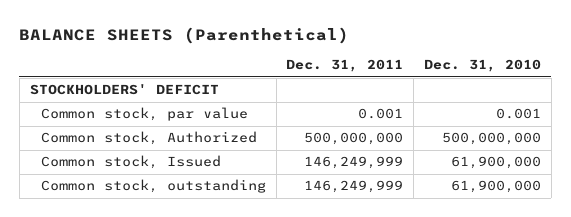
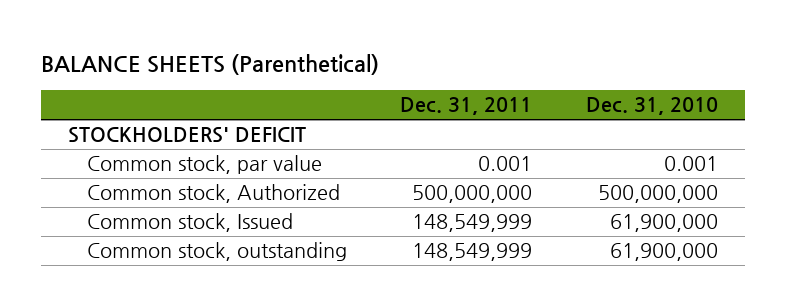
[304,156,404,170] 146,249,999 -> [412,214,533,233] 148,549,999
[304,180,404,194] 146,249,999 -> [412,243,533,262] 148,549,999

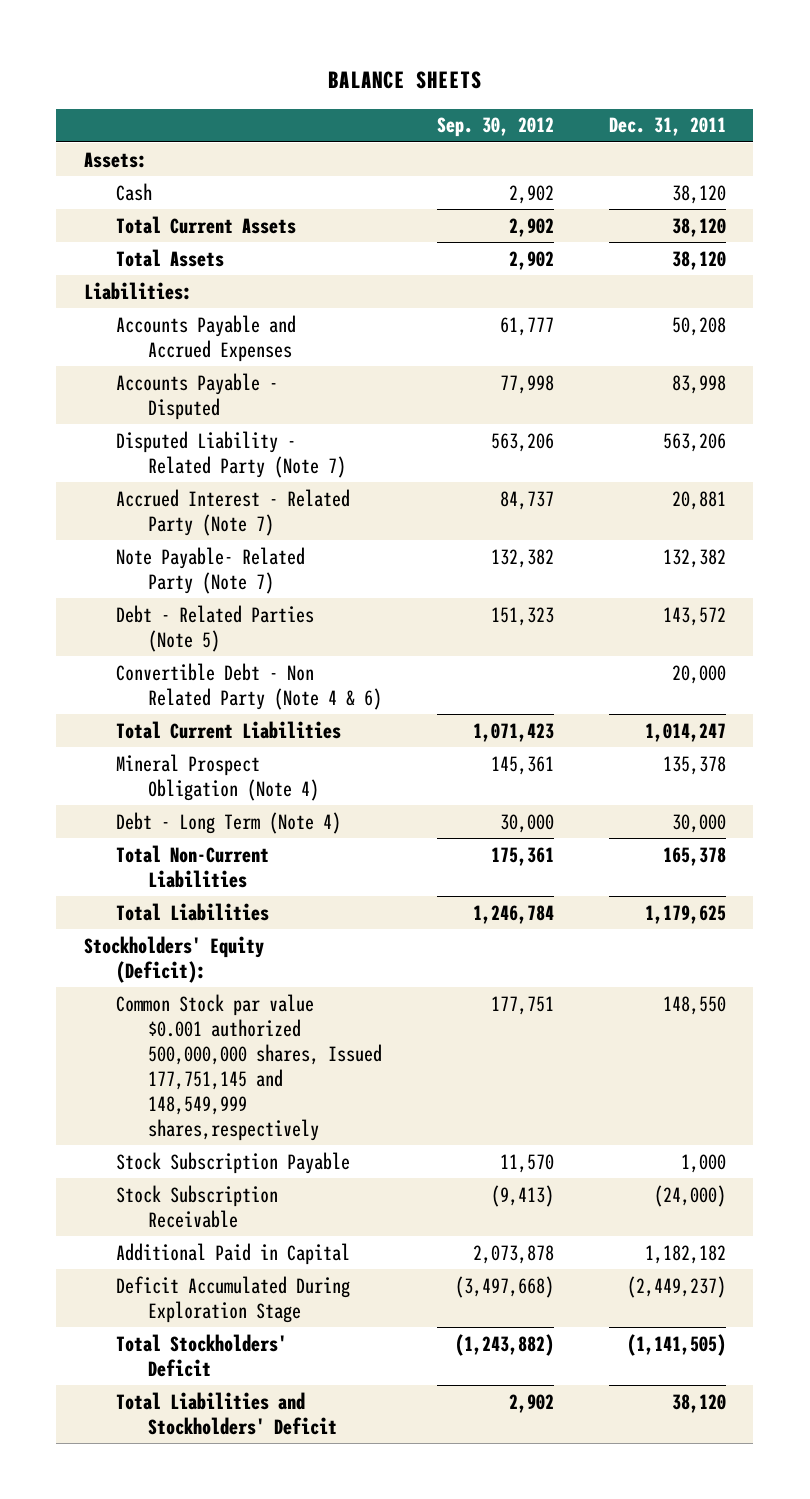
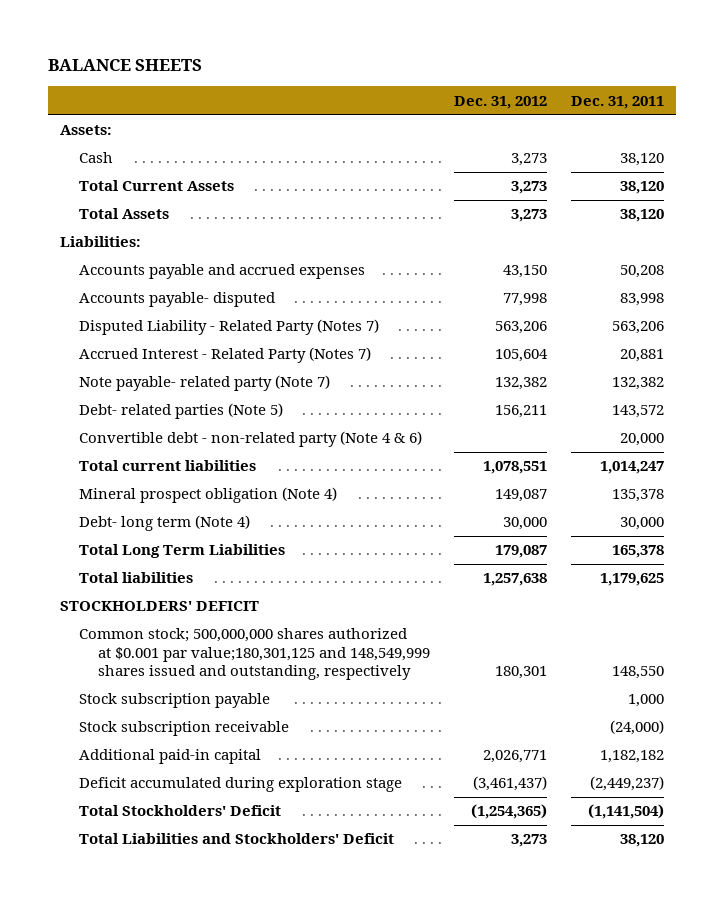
[436,117,554,138] Sep. 30, 2012 -> none
none -> [453,95,547,109] Dec. 31, 2012
[115,314,296,362] Accounts Payable and Accrued Expenses -> [79,264,366,280] Accounts payable and accrued expenses
[115,372,278,420] Accounts Payable - Disputed -> [79,292,276,308] Accounts payable- disputed
[115,430,346,478] Disputed Liability - Related Party (Note 7) -> [79,319,380,336] Disputed Liability - Related Party (Notes 7)
[115,488,350,536] Accrued Interest - Related Party (Note 7) -> [79,347,372,364] Accrued Interest - Related Party (Notes 7)
[115,546,305,594] Note Payable- Related Party (Note 7) -> [79,375,331,392] Note payable- related party (Note 7)
[115,604,314,652] Debt - Related Parties (Note 5) -> [79,403,284,420] Debt- related parties (Note 5)
[115,662,382,710] Convertible Debt - Non Related Party (Note 4 & 6) -> [79,431,423,448] Convertible debt - non-related party (Note 4 & 6)
[115,720,341,739] Total Current Liabilities -> [79,460,257,472] Total current liabilities
[115,753,319,801] Mineral Prospect Obligation (Note 4) -> [79,487,338,504] Mineral prospect obligation (Note 4)
[115,811,341,834] Debt - Long Term (Note 4) -> [79,515,251,532] Debt- long term (Note 4)
[115,844,269,888] Total Non-Current Liabilities -> [79,544,286,559] Total Long Term Liabilities
[115,902,269,921] Total Liabilities -> [79,572,194,584] Total liabilities
[83,935,264,983] Stockholders' Equity (Deficit): -> [60,601,260,612] STOCKHOLDERS' DEFICIT
[115,993,382,1141] Common Stock par value $0.001 authorized 500,000,000 shares, Issued 177,751,145 and 148,549,999 shares,respectively -> [79,628,430,681] Common stock; 500,000,000 shares authorized at $0.001 par value;180,301,125 and 148,549,999 shares issued and outstanding, respectively
[115,1151,350,1174] Stock Subscription Payable -> [79,693,271,709] Stock subscription payable
[115,1184,278,1228] Stock Subscription Receivable -> [79,721,290,737] Stock subscription receivable
[115,1242,350,1265] Additional Paid in Capital -> [79,749,262,765] Additional paid-in capital
[115,1275,350,1323] Deficit Accumulated During Exploration Stage -> [79,777,403,793] Deficit accumulated during exploration stage
[626,1333,726,1356] (1,141,505) -> [588,804,665,820] (1,141,504)

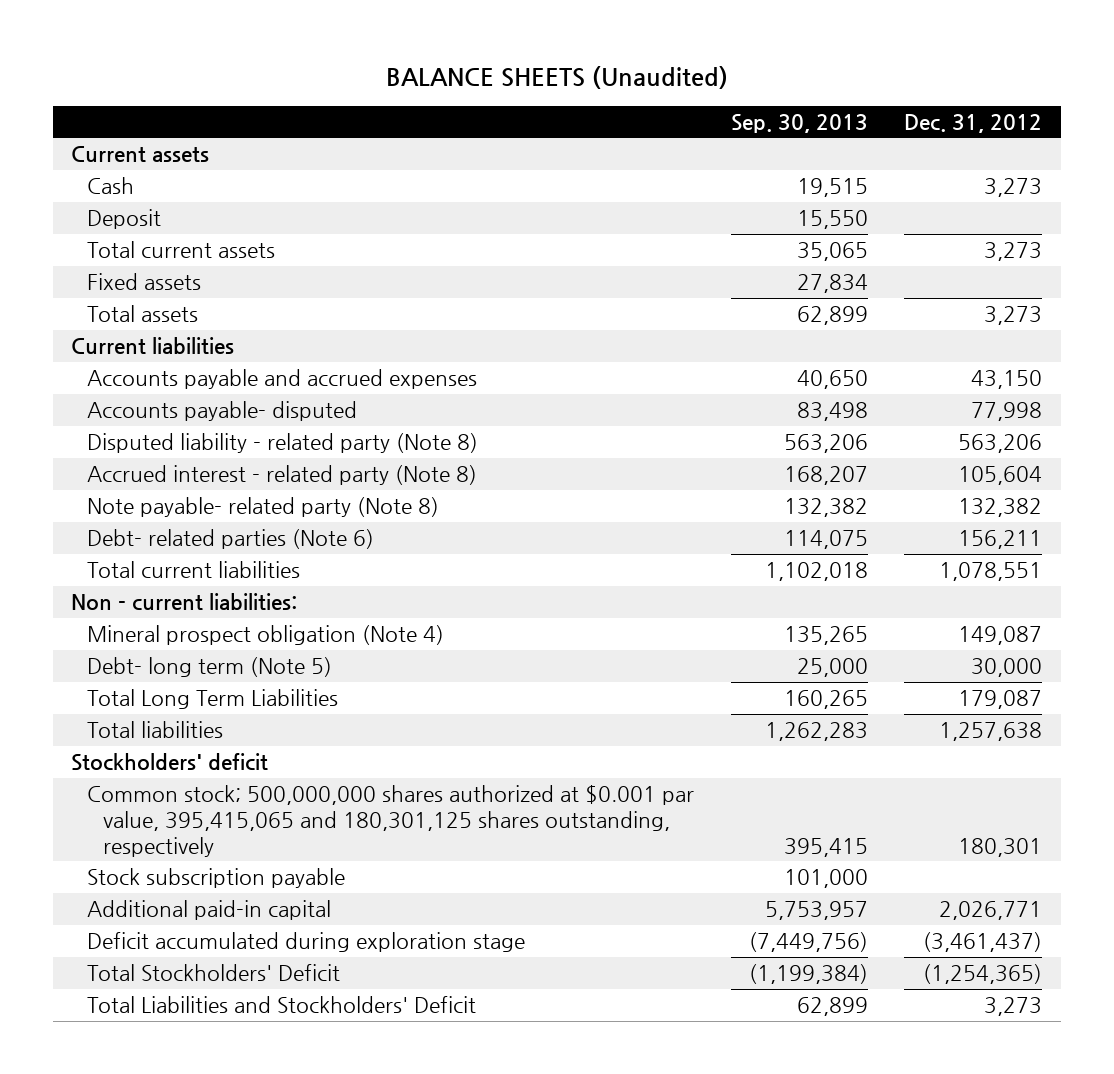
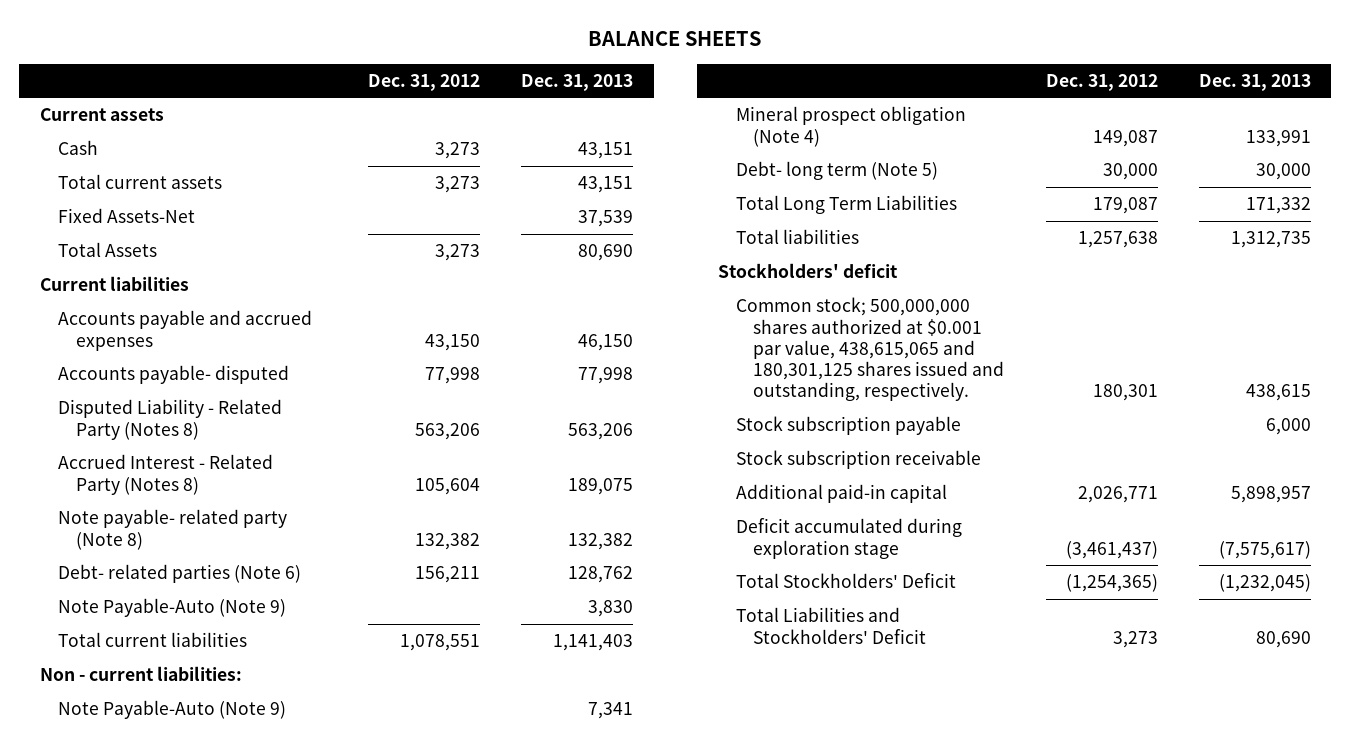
[385,66,728,90] BALANCE SHEETS (Unaudited) -> [588,31,762,47] BALANCE SHEETS
[730,113,868,133] Sep. 30, 2013 -> none
none -> [521,73,634,91] Dec. 31, 2013
[87,209,162,230] Deposit -> none
[87,273,202,291] Fixed assets -> [57,208,195,224] Fixed Assets-Net
[87,305,199,323] Total assets -> [57,242,157,258] Total Assets
[87,433,479,454] Disputed liability - related party (Note 8) -> [57,399,282,440] Disputed Liability - Related Party (Notes 8)
[87,465,478,486] Accrued interest - related party (Note 8) -> [57,454,273,495] Accrued Interest - Related Party (Notes 8)
none -> [57,598,286,618] Note Payable-Auto (Note 9)
none -> [57,700,286,720] Note Payable-Auto (Note 9)
[87,785,695,857] Common stock; 500,000,000 shares authorized at $0.001 par value, 395,415,065 and 180,301,125 shares outstanding, respectively -> [735,297,1005,402] Common stock; 500,000,000 shares authorized at $0.001 par value, 438,615,065 and 180,301,125 shares issued and outstanding, respectively.
none -> [735,450,981,470] Stock subscription receivable

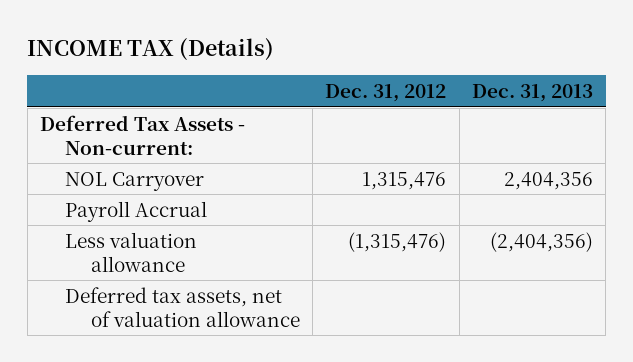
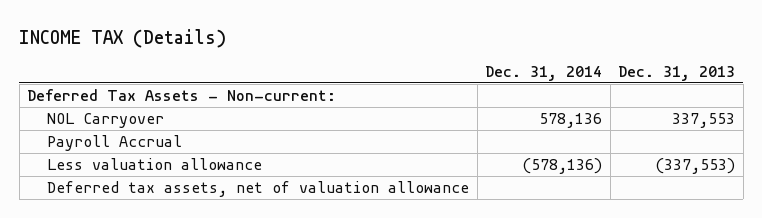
[325,83,447,102] Dec. 31, 2012 -> none
none -> [485,65,603,81] Dec. 31, 2014
[504,171,594,190] 2,404,356 -> [672,113,736,129] 337,553
[490,231,594,252] (2,404,356) -> [655,158,736,175] (337,553)

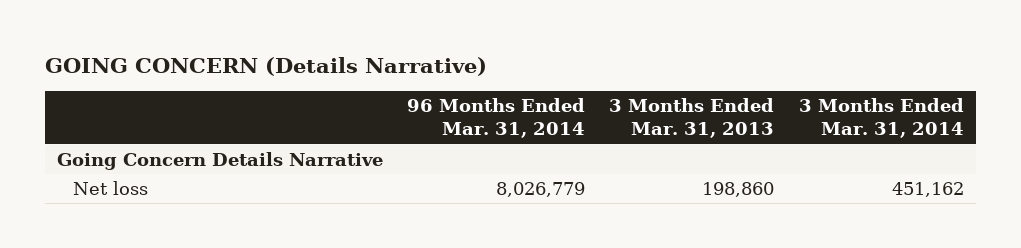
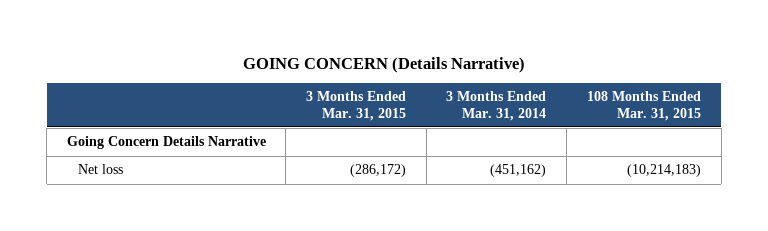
[407,98,586,139] 96 Months Ended Mar. 31, 2014 -> none
[609,98,775,139] 3 Months Ended Mar. 31, 2013 -> none
none -> [306,91,407,121] 3 Months Ended Mar. 31, 2015
none -> [586,91,701,121] 108 Months Ended Mar. 31, 2015
[891,182,964,198] 451,162 -> [490,164,547,178] (451,162)

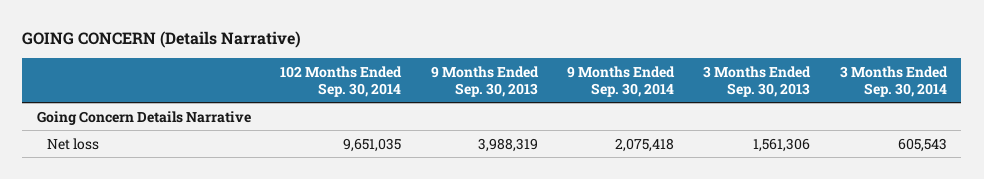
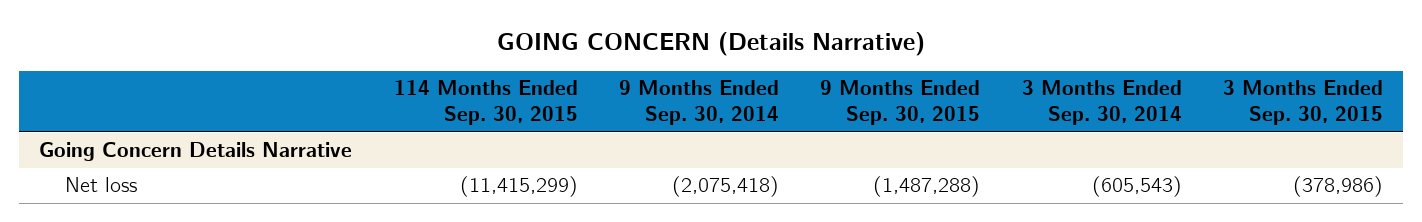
[280,66,403,97] 102 Months Ended Sep. 30, 2014 -> none
[430,66,539,97] 9 Months Ended Sep. 30, 2013 -> none
[703,66,812,97] 3 Months Ended Sep. 30, 2013 -> none
none -> [393,80,578,126] 114 Months Ended Sep. 30, 2015
none -> [820,80,981,126] 9 Months Ended Sep. 30, 2015
none -> [1222,80,1383,126] 3 Months Ended Sep. 30, 2015
[615,137,675,152] 2,075,418 -> [671,176,779,198] (2,075,418)
[897,137,947,152] 605,543 -> [1091,176,1182,198] (605,543)

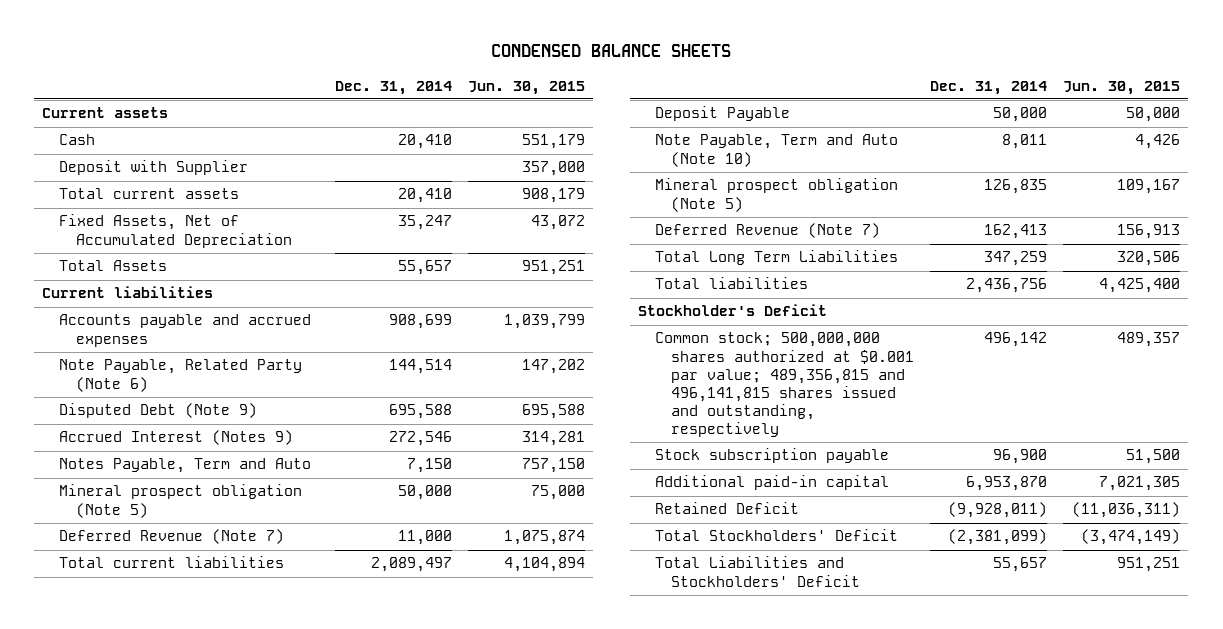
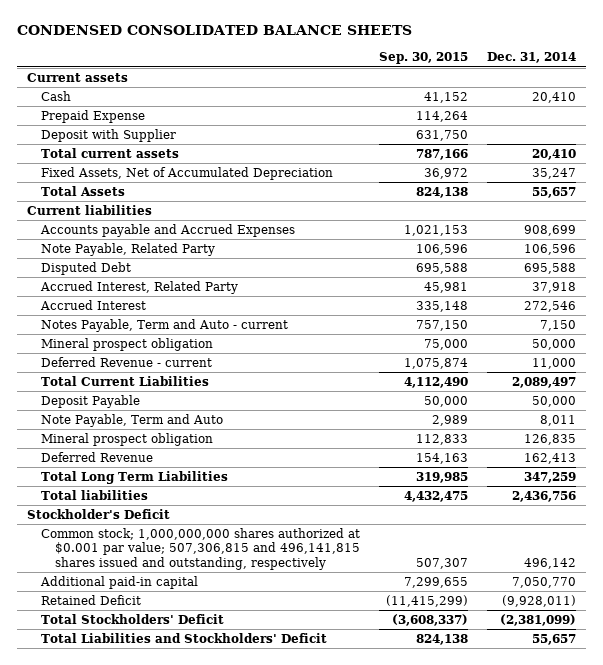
[491,44,732,58] CONDENSED BALANCE SHEETS -> [17,25,413,36] CONDENSED CONSOLIDATED BALANCE SHEETS
[467,80,585,95] Jun. 30, 2015 -> none
none -> [379,52,469,65] Sep. 30, 2015
none -> [40,109,145,123] Prepaid Expense
[59,314,312,347] Accounts payable and accrued expenses -> [39,223,295,237] Accounts payable and Accrued Expenses
[59,359,303,392] Note Payable, Related Party (Note 6) -> [40,242,215,256] Note Payable, Related Party
[388,359,452,375] 144,514 -> [524,243,577,255] 106,596
[59,403,258,419] Disputed Debt (Note 9) -> [40,261,131,275] Disputed Debt
none -> [39,280,238,294] Accrued Interest, Related Party
[59,430,294,446] Accrued Interest (Notes 9) -> [39,299,146,310] Accrued Interest
[59,458,312,474] Notes Payable, Term and Auto -> [40,318,288,332] Notes Payable, Term and Auto - current
[59,484,303,518] Mineral prospect obligation (Note 5) -> [40,337,213,351] Mineral prospect obligation
[59,529,285,545] Deferred Revenue (Note 7) -> [40,356,212,367] Deferred Revenue - current
[59,556,285,569] Total current liabilities -> [40,375,209,386] Total Current Liabilities
[654,134,898,167] Note Payable, Term and Auto (Note 10) -> [40,413,223,427] Note Payable, Term and Auto
[654,178,898,212] Mineral prospect obligation (Note 5) -> [40,432,213,446] Mineral prospect obligation
[654,223,880,239] Deferred Revenue (Note 7) -> [40,451,153,462] Deferred Revenue
[654,448,889,464] Stock subscription payable -> none
[654,332,915,438] Common stock; 500,000,000 shares authorized at $0.001 par value; 489,356,815 and 496,141,815 shares issued and outstanding, respectively -> [40,527,361,571] Common stock; 1,000,000,000 shares authorized at $0.001 par value; 507,306,815 and 496,141,815 shares issued and outstanding, respectively
[966,476,1048,492] 6,953,870 -> [512,576,577,588] 7,050,770

